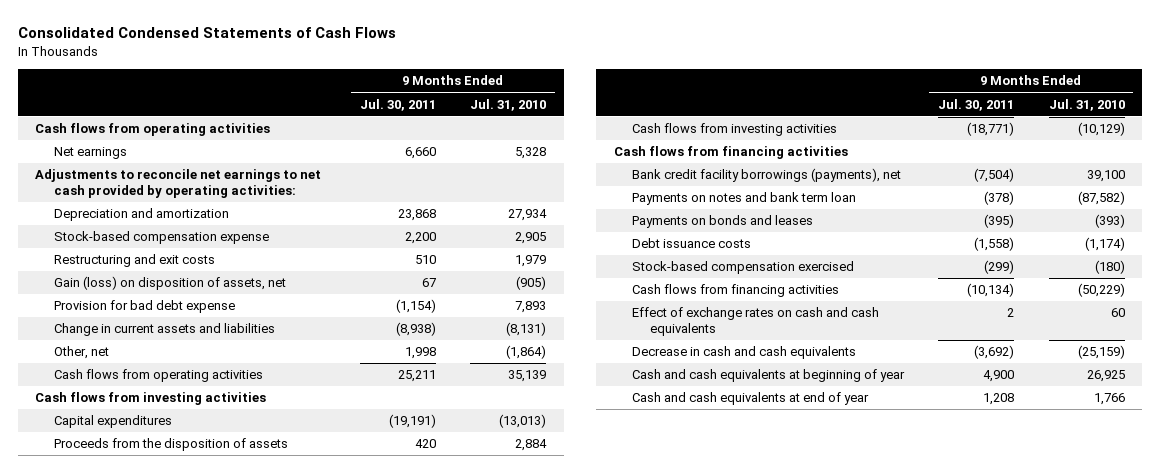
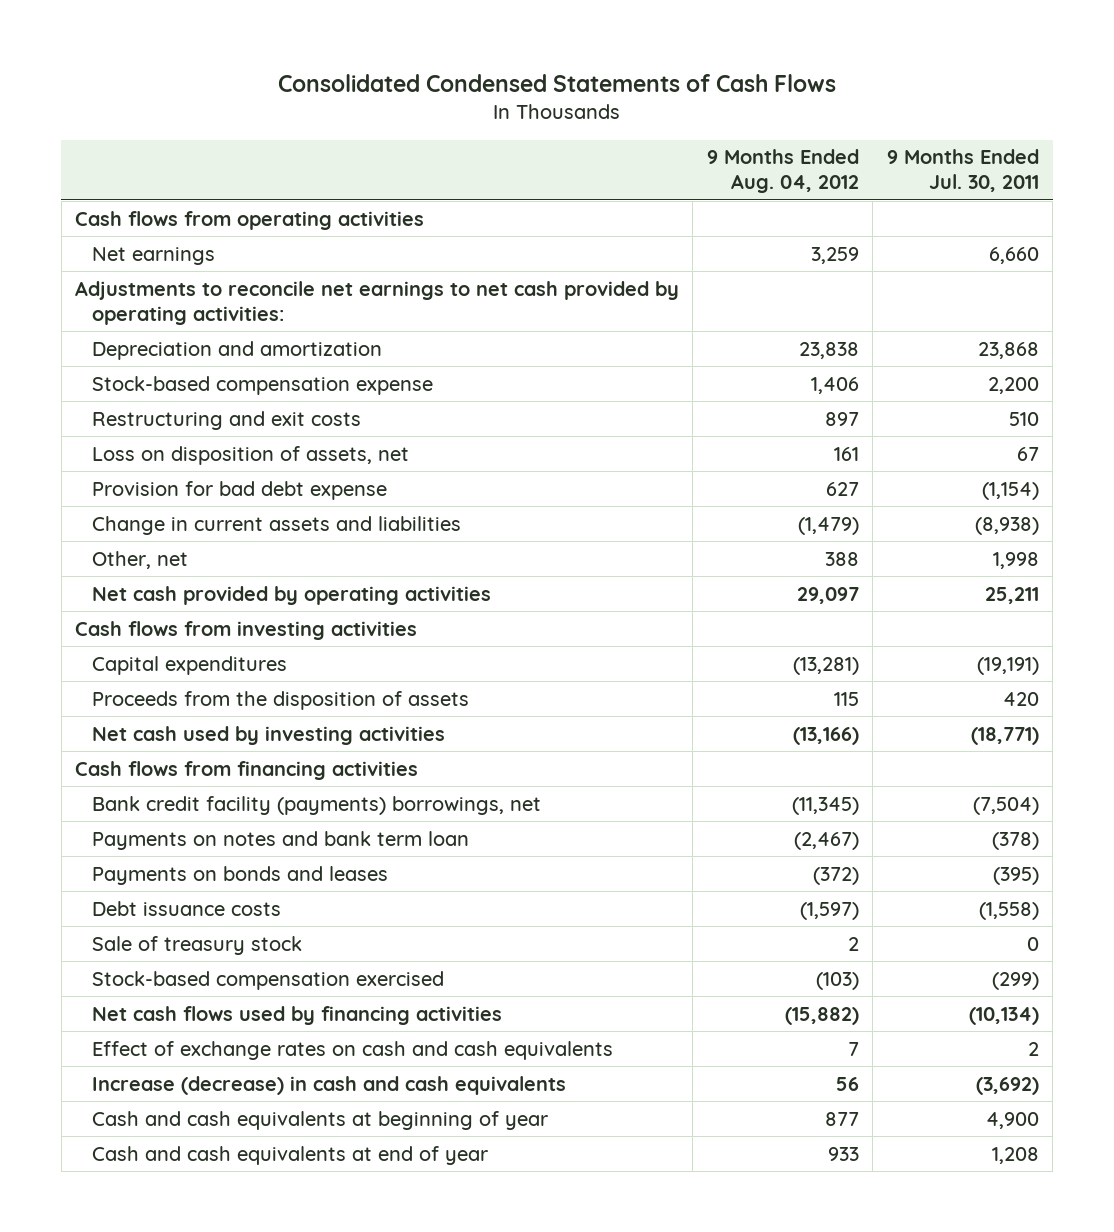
[470,98,547,111] Jul. 31, 2010 -> none
none -> [706,149,859,194] 9 Months Ended Aug. 04, 2012
[53,276,286,291] Gain (loss) on disposition of assets, net -> [92,445,410,465] Loss on disposition of assets, net
[53,369,263,383] Cash flows from operating activities -> [92,585,492,605] Net cash provided by operating activities
[631,123,837,137] Cash flows from investing activities -> [92,725,446,745] Net cash used by investing activities
[631,168,901,183] Bank credit facility borrowings (payments), net -> [92,795,542,815] Bank credit facility (payments) borrowings, net
none -> [92,935,303,955] Sale of treasury stock
[631,284,839,298] Cash flows from financing activities -> [92,1005,503,1025] Net cash flows used by financing activities
[631,346,856,360] Decrease in cash and cash equivalents -> [92,1075,567,1095] Increase (decrease) in cash and cash equivalents

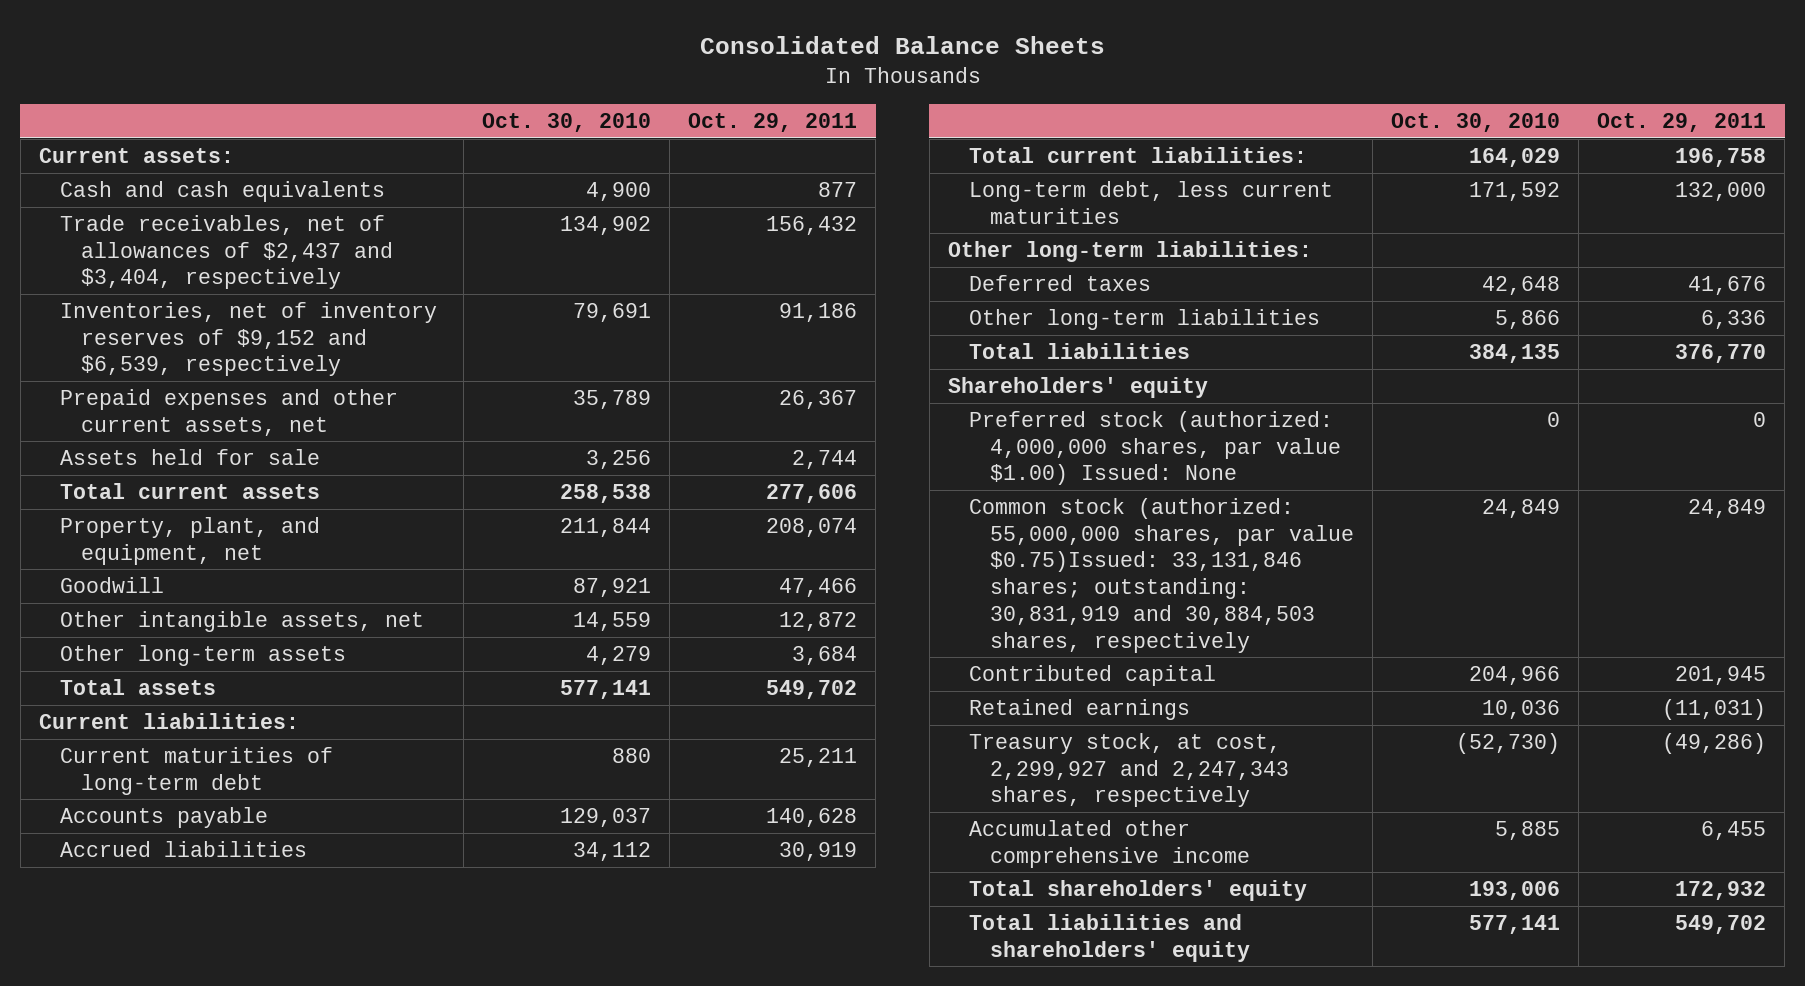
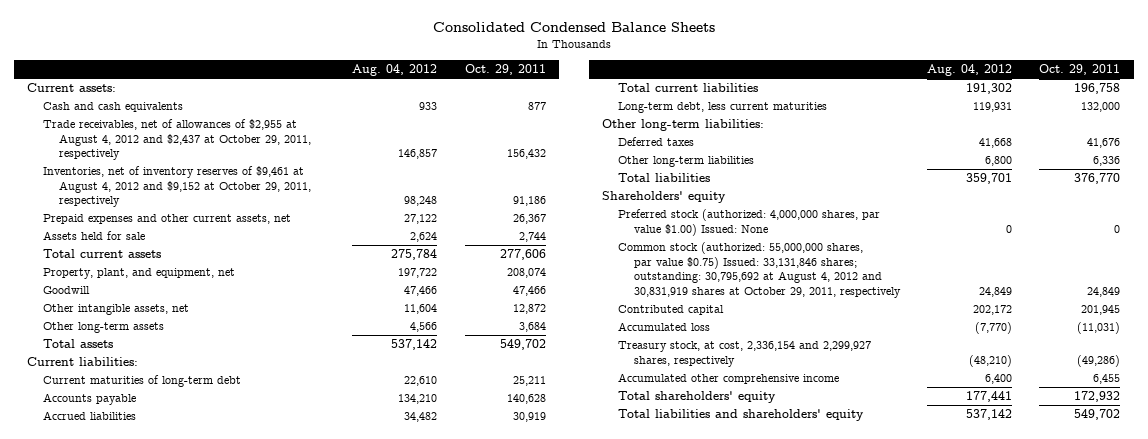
[699,35,1105,54] Consolidated Balance Sheets -> [432,22,715,33] Consolidated Condensed Balance Sheets
[482,112,652,132] Oct. 30, 2010 -> none
none -> [352,64,438,77] Aug. 04, 2012
[59,214,393,290] Trade receivables, net of allowances of $2,437 and $3,404, respectively -> [43,119,312,161] Trade receivables, net of allowances of $2,955 at August 4, 2012 and $2,437 at October 29, 2011, respectively
[59,301,437,377] Inventories, net of inventory reserves of $9,152 and $6,539, respectively -> [43,166,312,208] Inventories, net of inventory reserves of $9,461 at August 4, 2012 and $9,152 at October 29, 2011, respectively
[968,146,1307,163] Total current liabilities: -> [618,83,759,93] Total current liabilities
[968,497,1355,653] Common stock (authorized: 55,000,000 shares, par value $0.75)Issued: 33,131,846 shares; outstanding: 30,831,919 and 30,884,503 shares, respectively -> [618,242,902,299] Common stock (authorized: 55,000,000 shares, par value $0.75) Issued: 33,131,846 shares; outstanding: 30,795,692 at August 4, 2012 and 30,831,919 shares at October 29, 2011, respectively
[968,698,1190,720] Retained earnings -> [618,322,711,332] Accumulated loss
[968,732,1290,808] Treasury stock, at cost, 2,299,927 and 2,247,343 shares, respectively -> [618,341,872,367] Treasury stock, at cost, 2,336,154 and 2,299,927 shares, respectively

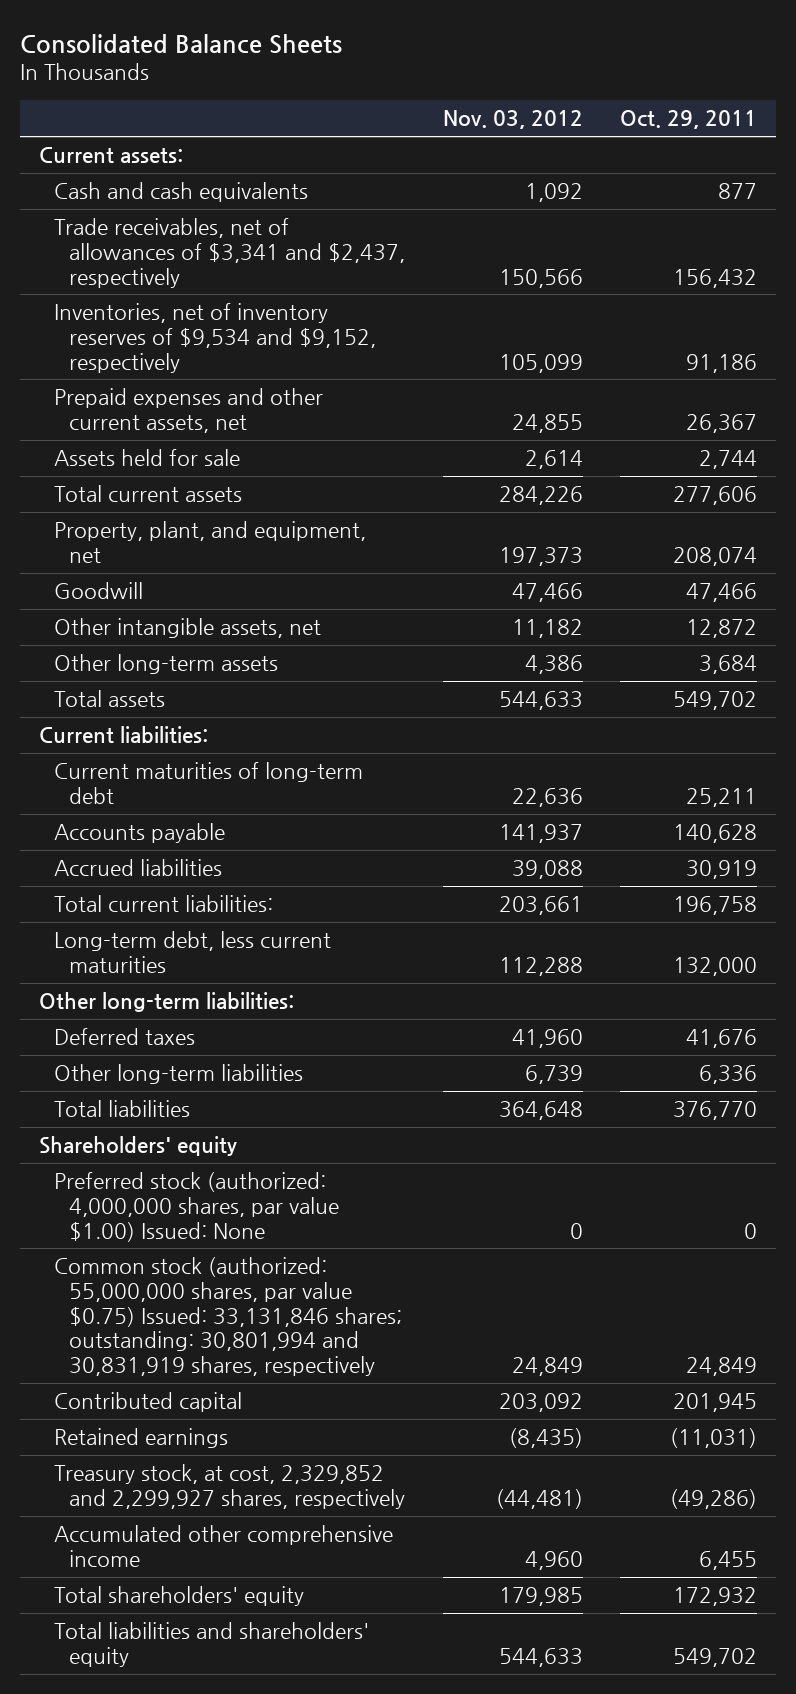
[432,22,715,33] Consolidated Condensed Balance Sheets -> [19,33,342,54] Consolidated Balance Sheets
[352,64,438,77] Aug. 04, 2012 -> none
none -> [442,110,583,130] Nov. 03, 2012
[43,119,312,161] Trade receivables, net of allowances of $2,955 at August 4, 2012 and $2,437 at October 29, 2011, respectively -> [53,218,405,288] Trade receivables, net of allowances of $3,341 and $2,437, respectively
[43,166,312,208] Inventories, net of inventory reserves of $9,461 at August 4, 2012 and $9,152 at October 29, 2011, respectively -> [53,303,376,373] Inventories, net of inventory reserves of $9,534 and $9,152, respectively
[618,83,759,93] Total current liabilities -> [53,895,273,913] Total current liabilities:
[618,242,902,299] Common stock (authorized: 55,000,000 shares, par value $0.75) Issued: 33,131,846 shares; outstanding: 30,795,692 at August 4, 2012 and 30,831,919 shares at October 29, 2011, respectively -> [53,1257,402,1377] Common stock (authorized: 55,000,000 shares, par value $0.75) Issued: 33,131,846 shares; outstanding: 30,801,994 and 30,831,919 shares, respectively
[618,322,711,332] Accumulated loss -> [53,1428,228,1449] Retained earnings
[618,341,872,367] Treasury stock, at cost, 2,336,154 and 2,299,927 shares, respectively -> [53,1464,405,1509] Treasury stock, at cost, 2,329,852 and 2,299,927 shares, respectively

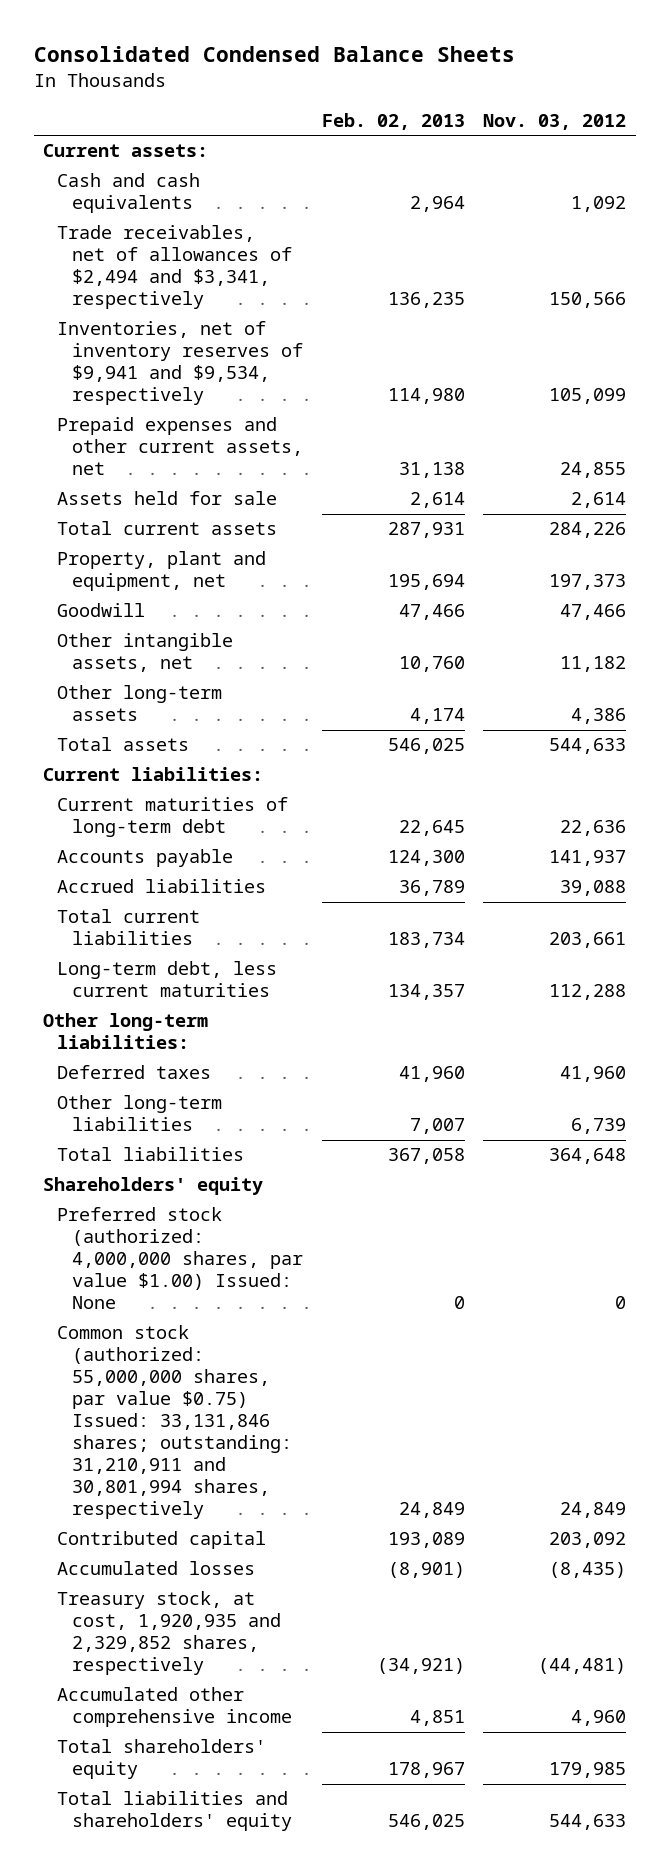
[19,33,342,54] Consolidated Balance Sheets -> [33,46,515,63] Consolidated Condensed Balance Sheets
[620,110,758,130] Oct. 29, 2011 -> none
none -> [321,112,465,130] Feb. 02, 2013
[53,218,405,288] Trade receivables, net of allowances of $3,341 and $2,437, respectively -> [57,225,292,310] Trade receivables, net of allowances of $2,494 and $3,341, respectively
[53,303,376,373] Inventories, net of inventory reserves of $9,534 and $9,152, respectively -> [57,321,303,406] Inventories, net of inventory reserves of $9,941 and $9,534, respectively
[53,521,366,563] Property, plant, and equipment, net -> [57,551,267,592] Property, plant and equipment, net
[53,895,273,913] Total current liabilities: -> [57,909,201,946] Total current liabilities
[53,1257,402,1377] Common stock (authorized: 55,000,000 shares, par value $0.75) Issued: 33,131,846 shares; outstanding: 30,801,994 and 30,831,919 shares, respectively -> [57,1325,292,1520] Common stock (authorized: 55,000,000 shares, par value $0.75) Issued: 33,131,846 shares; outstanding: 31,210,911 and 30,801,994 shares, respectively
[53,1428,228,1449] Retained earnings -> [57,1561,256,1576] Accumulated losses
[53,1464,405,1509] Treasury stock, at cost, 2,329,852 and 2,299,927 shares, respectively -> [57,1591,281,1676] Treasury stock, at cost, 1,920,935 and 2,329,852 shares, respectively

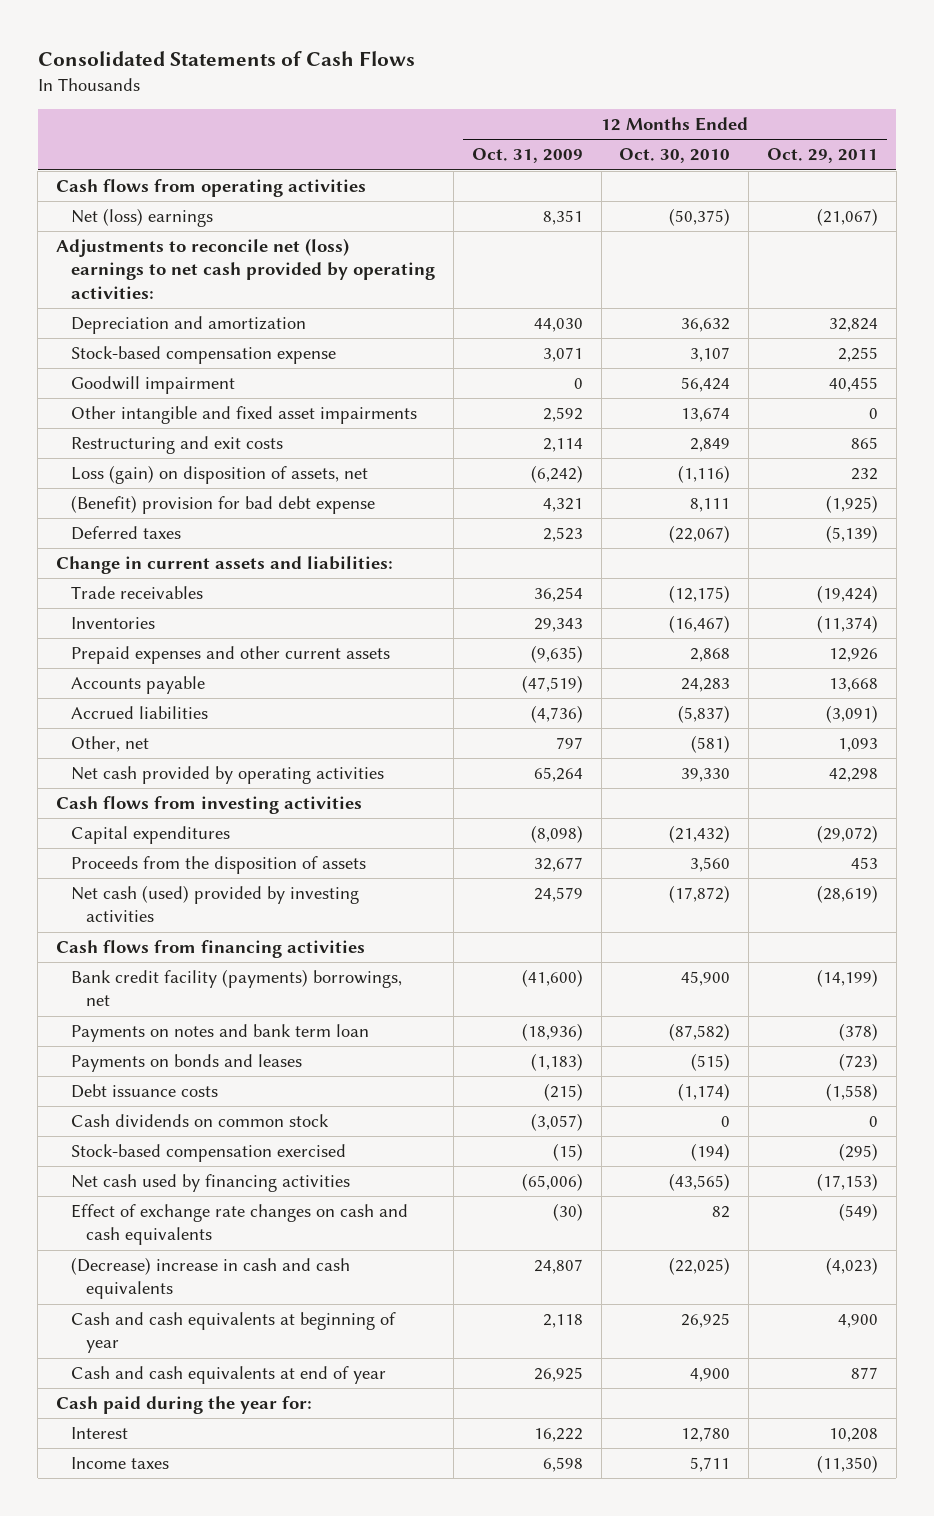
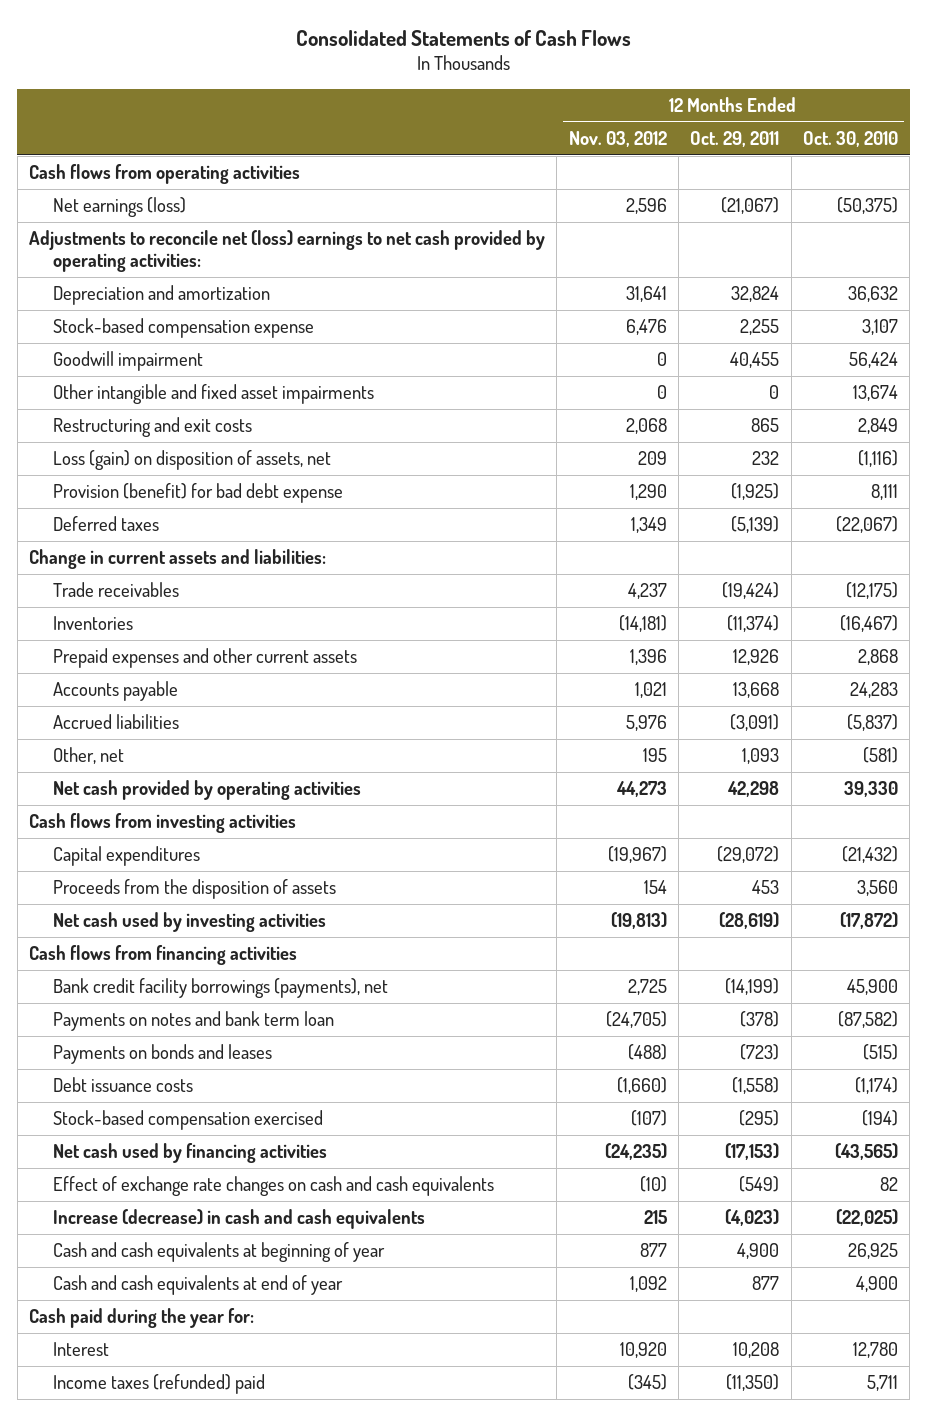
[471,148,583,164] Oct. 31, 2009 -> none
none -> [568,130,667,147] Nov. 03, 2012
[71,207,214,227] Net (loss) earnings -> [52,197,186,218] Net earnings (loss)
[71,494,376,514] (Benefit) provision for bad debt expense -> [52,483,343,504] Provision (benefit) for bad debt expense
[71,884,360,923] Net cash (used) provided by investing activities -> [52,912,326,933] Net cash used by investing activities
[71,968,403,1007] Bank credit facility (payments) borrowings, net -> [52,978,388,999] Bank credit facility borrowings (payments), net
[71,1113,330,1127] Cash dividends on common stock -> none
[71,1256,351,1300] (Decrease) increase in cash and cash equivalents -> [52,1209,425,1230] Increase (decrease) in cash and cash equivalents
[71,1456,170,1469] Income taxes -> [52,1374,265,1395] Income taxes (refunded) paid

